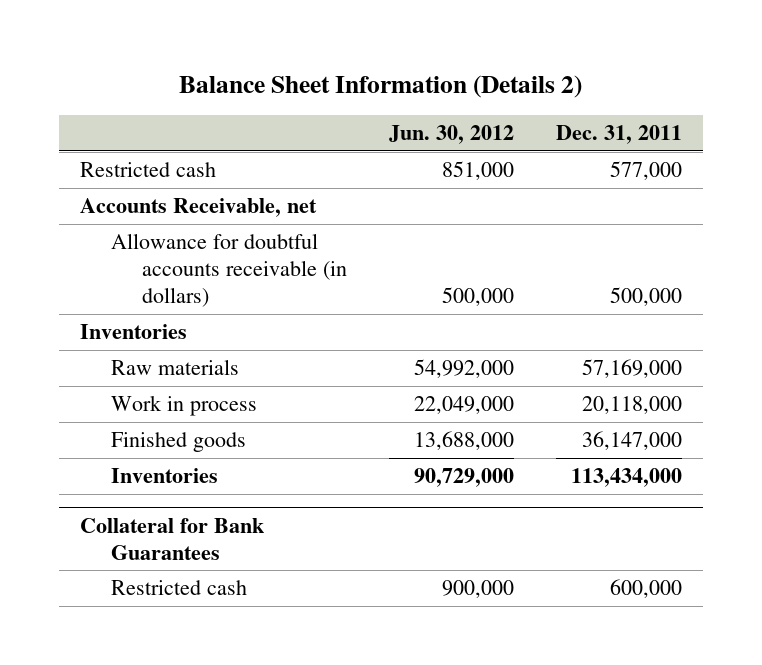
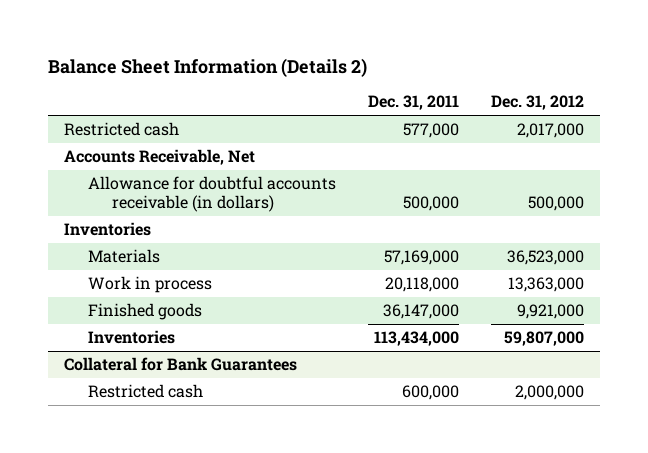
[388,125,514,145] Jun. 30, 2012 -> none
none -> [491,95,585,111] Dec. 31, 2012
[79,198,317,218] Accounts Receivable, net -> [64,149,256,166] Accounts Receivable, Net
[110,359,239,376] Raw materials -> [88,249,161,264] Materials

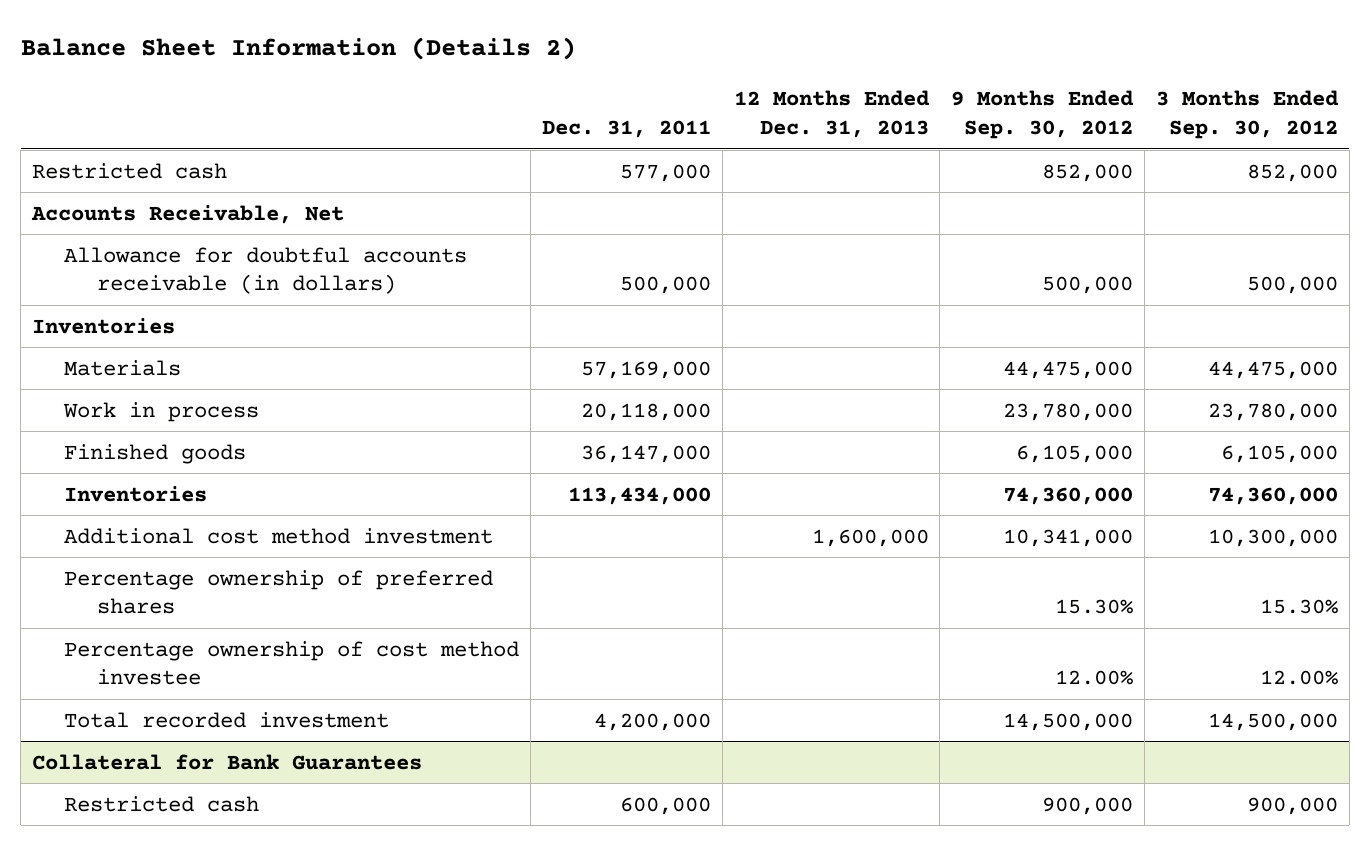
[491,95,585,111] Dec. 31, 2012 -> none
none -> [733,90,930,139] 12 Months Ended Dec. 31, 2013
none -> [951,90,1135,140] 9 Months Ended Sep. 30, 2012
none -> [1155,90,1339,140] 3 Months Ended Sep. 30, 2012
none -> [64,527,494,544] Additional cost method investment
none -> [64,569,494,615] Percentage ownership of preferred shares
none -> [64,640,520,686] Percentage ownership of cost method investee
none -> [64,711,390,728] Total recorded investment

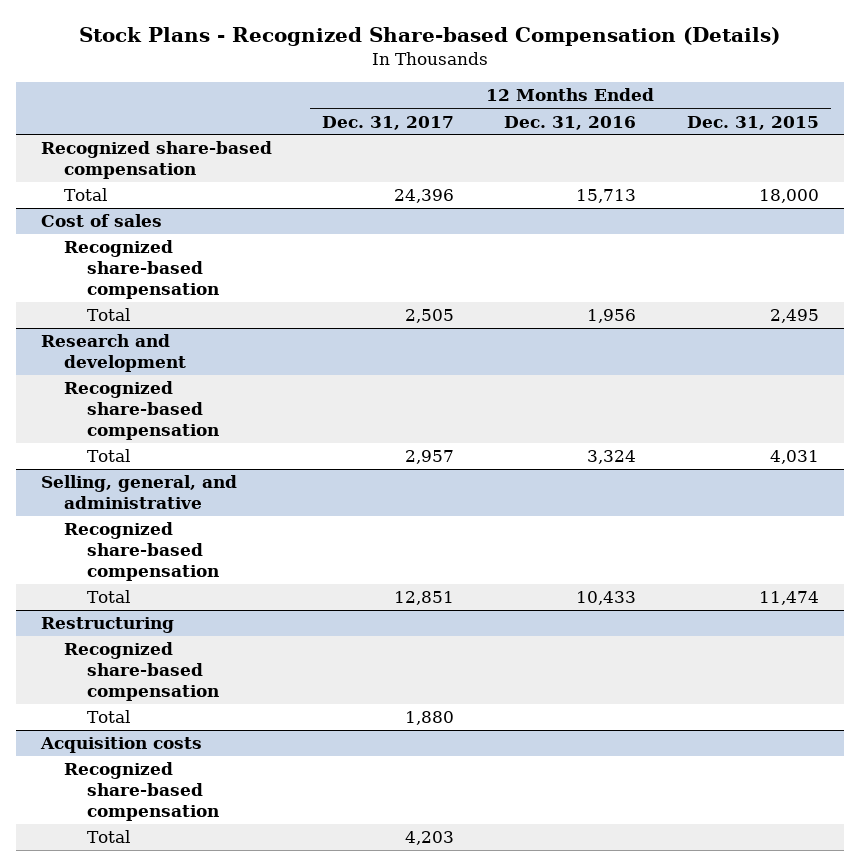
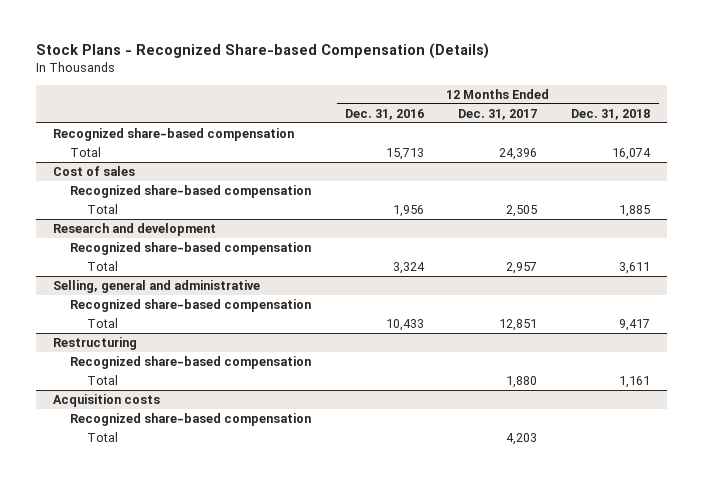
[686,115,819,130] Dec. 31, 2015 -> none
none -> [571,108,651,120] Dec. 31, 2018
[40,475,237,510] Selling, general, and administrative -> [52,279,260,293] Selling, general and administrative

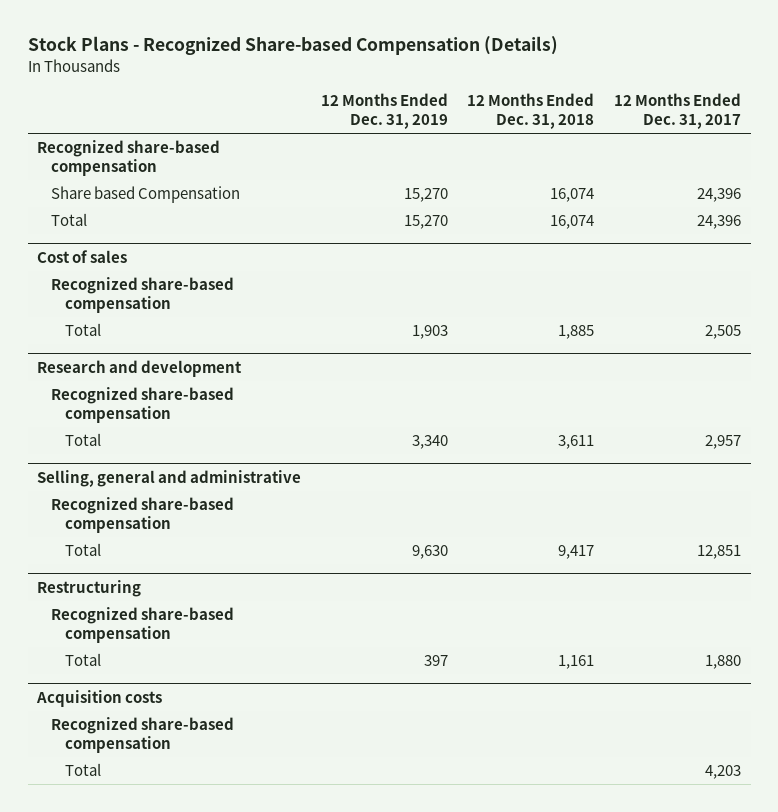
[345,108,425,120] Dec. 31, 2016 -> none
none -> [320,93,448,130] 12 Months Ended Dec. 31, 2019
none -> [51,186,241,204] Share based Compensation

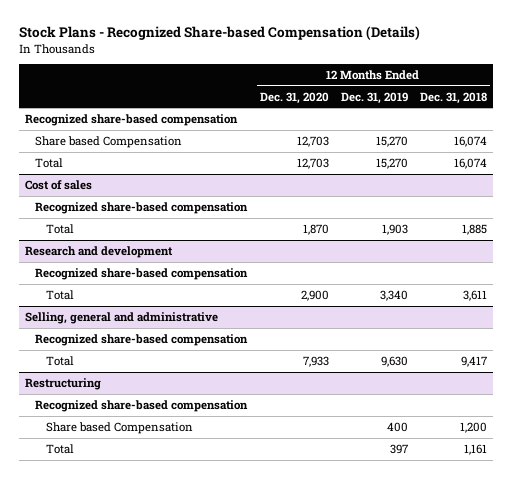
[613,93,741,130] 12 Months Ended Dec. 31, 2017 -> none
none -> [259,91,329,104] Dec. 31, 2020
none -> [46,421,194,434] Share based Compensation
[36,689,163,707] Acquisition costs -> none
[51,717,235,754] Recognized share-based compensation -> none
[64,763,101,777] Total -> none

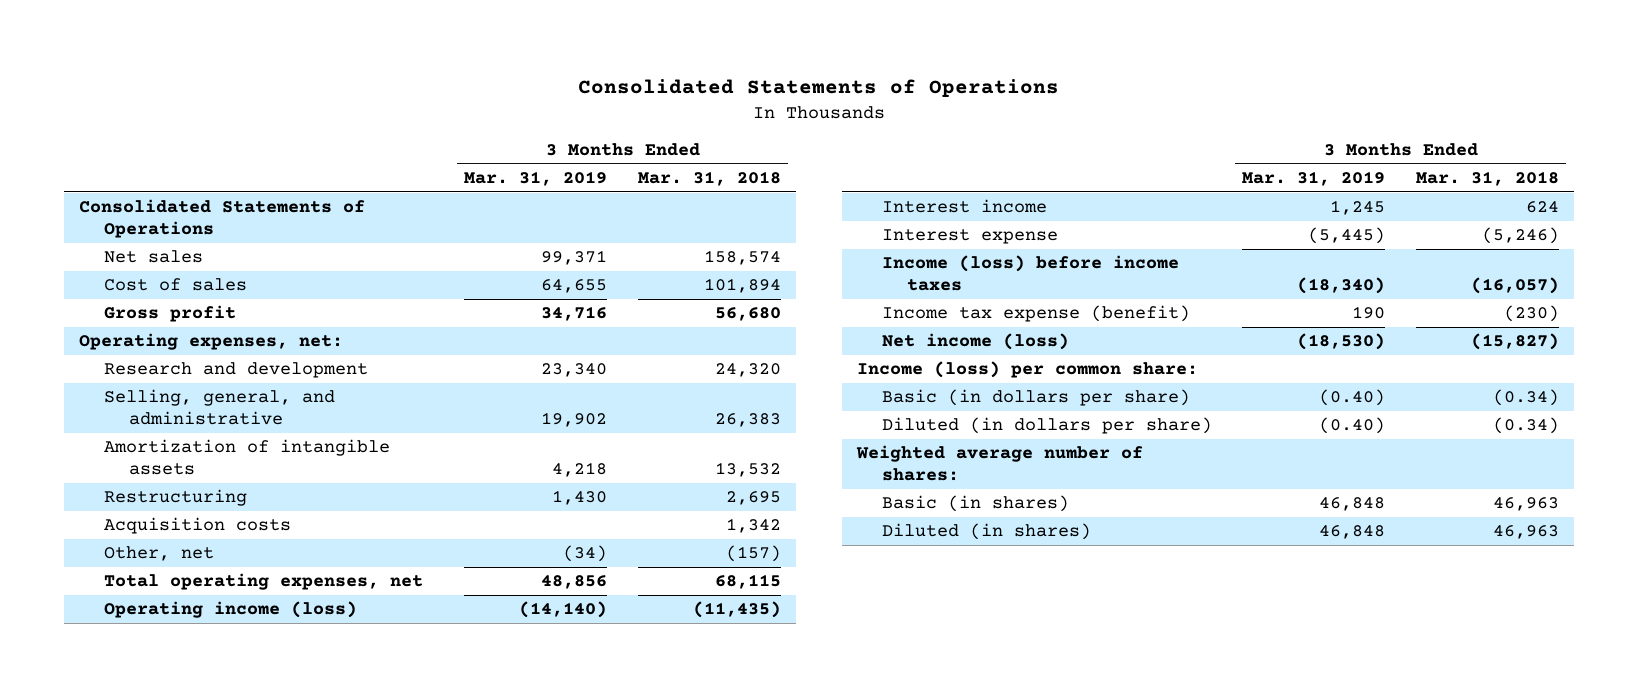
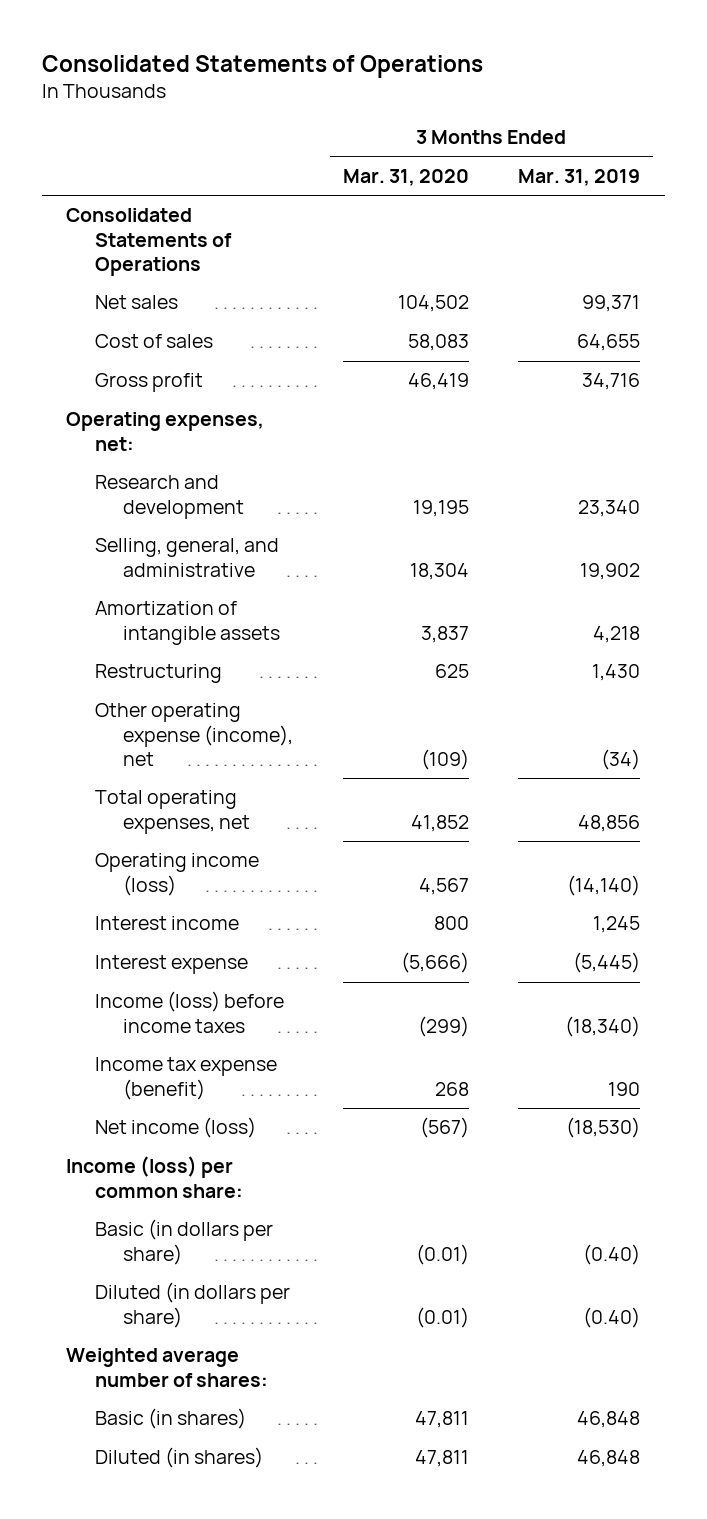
[637,171,781,187] Mar. 31, 2018 -> none
none -> [342,168,469,186] Mar. 31, 2020
[103,517,291,535] Acquisition costs -> none
[103,546,214,562] Other, net -> [94,703,294,766] Other operating expense (income), net

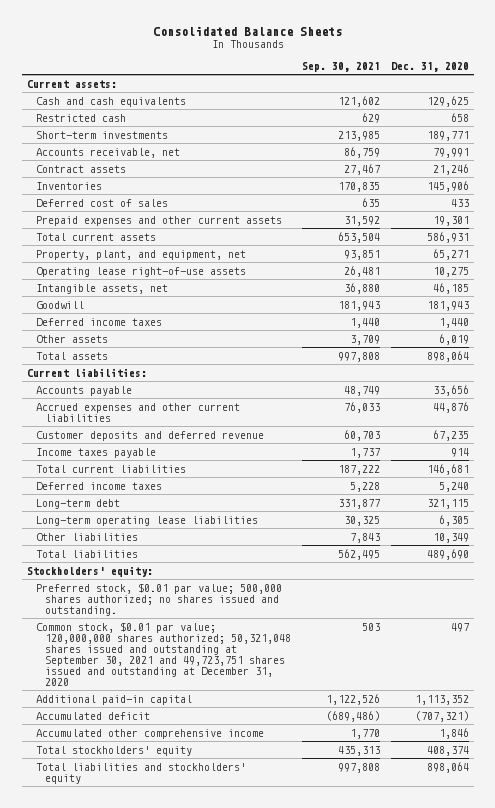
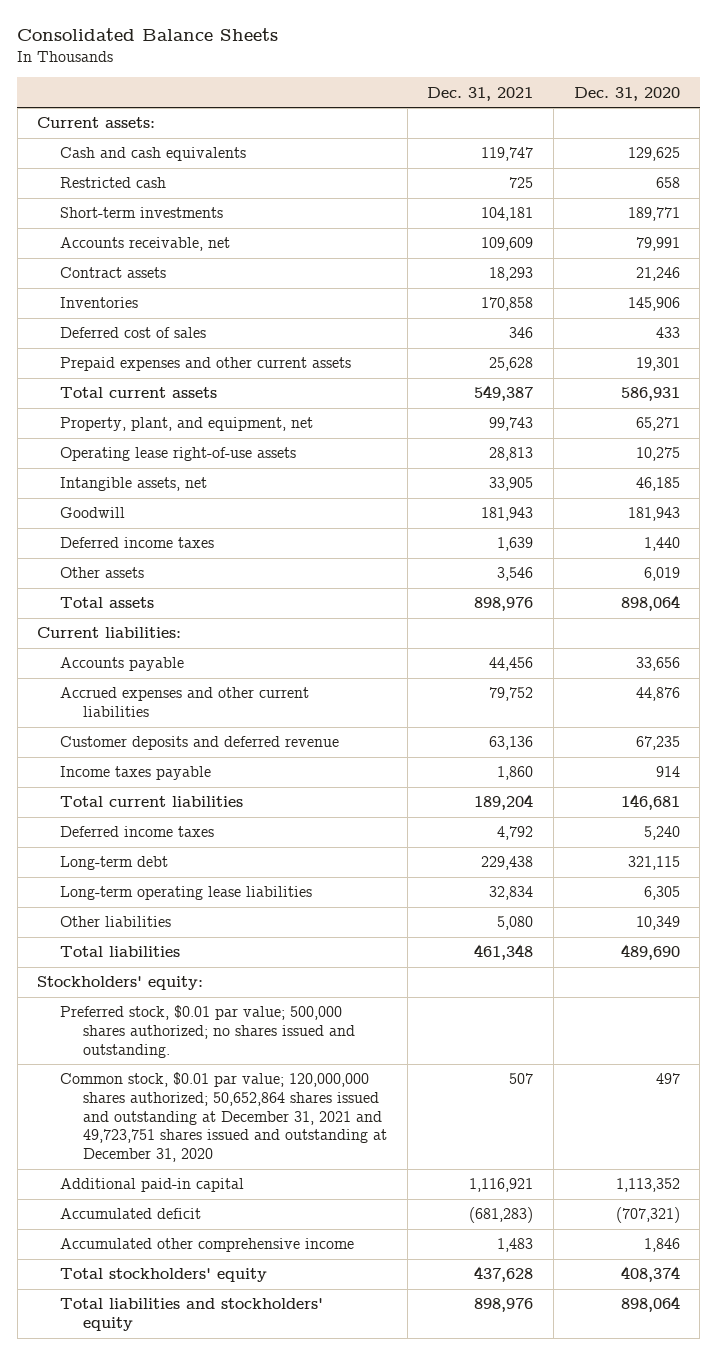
[301,61,380,72] Sep. 30, 2021 -> none
none -> [427,86,534,101] Dec. 31, 2021
[35,621,292,686] Common stock, $0.01 par value; 120,000,000 shares authorized; 50,321,048 shares issued and outstanding at September 30, 2021 and 49,723,751 shares issued and outstanding at December 31, 2020 -> [60,1072,388,1162] Common stock, $0.01 par value; 120,000,000 shares authorized; 50,652,864 shares issued and outstanding at December 31, 2021 and 49,723,751 shares issued and outstanding at December 31, 2020

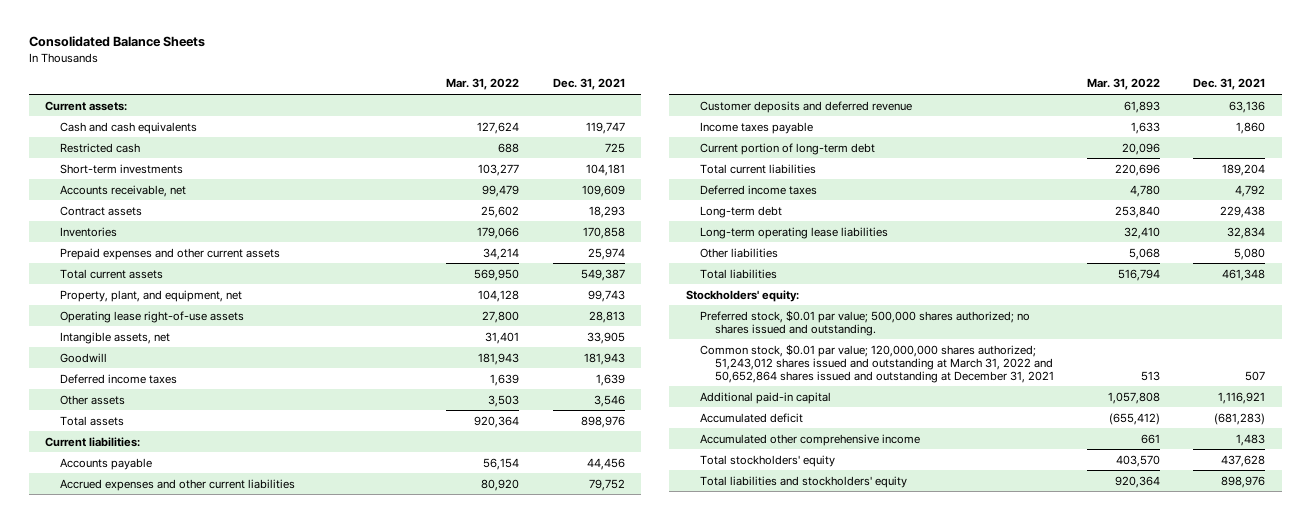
[573,86,680,101] Dec. 31, 2020 -> none
none -> [446,78,520,91] Mar. 31, 2022
[60,327,207,339] Deferred cost of sales -> none
[489,357,534,372] 25,628 -> [587,247,625,260] 25,974
none -> [700,142,876,155] Current portion of long-term debt
[60,1072,388,1162] Common stock, $0.01 par value; 120,000,000 shares authorized; 50,652,864 shares issued and outstanding at December 31, 2021 and 49,723,751 shares issued and outstanding at December 31, 2020 -> [700,343,1054,383] Common stock, $0.01 par value; 120,000,000 shares authorized; 51,243,012 shares issued and outstanding at March 31, 2022 and 50,652,864 shares issued and outstanding at December 31, 2021

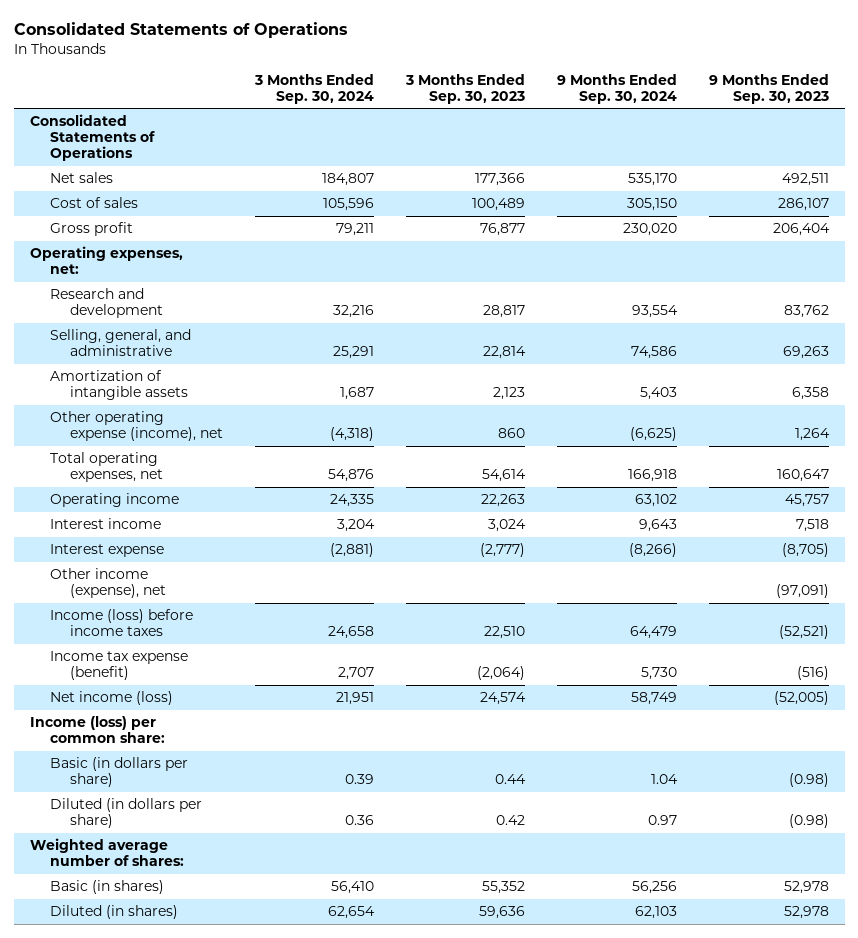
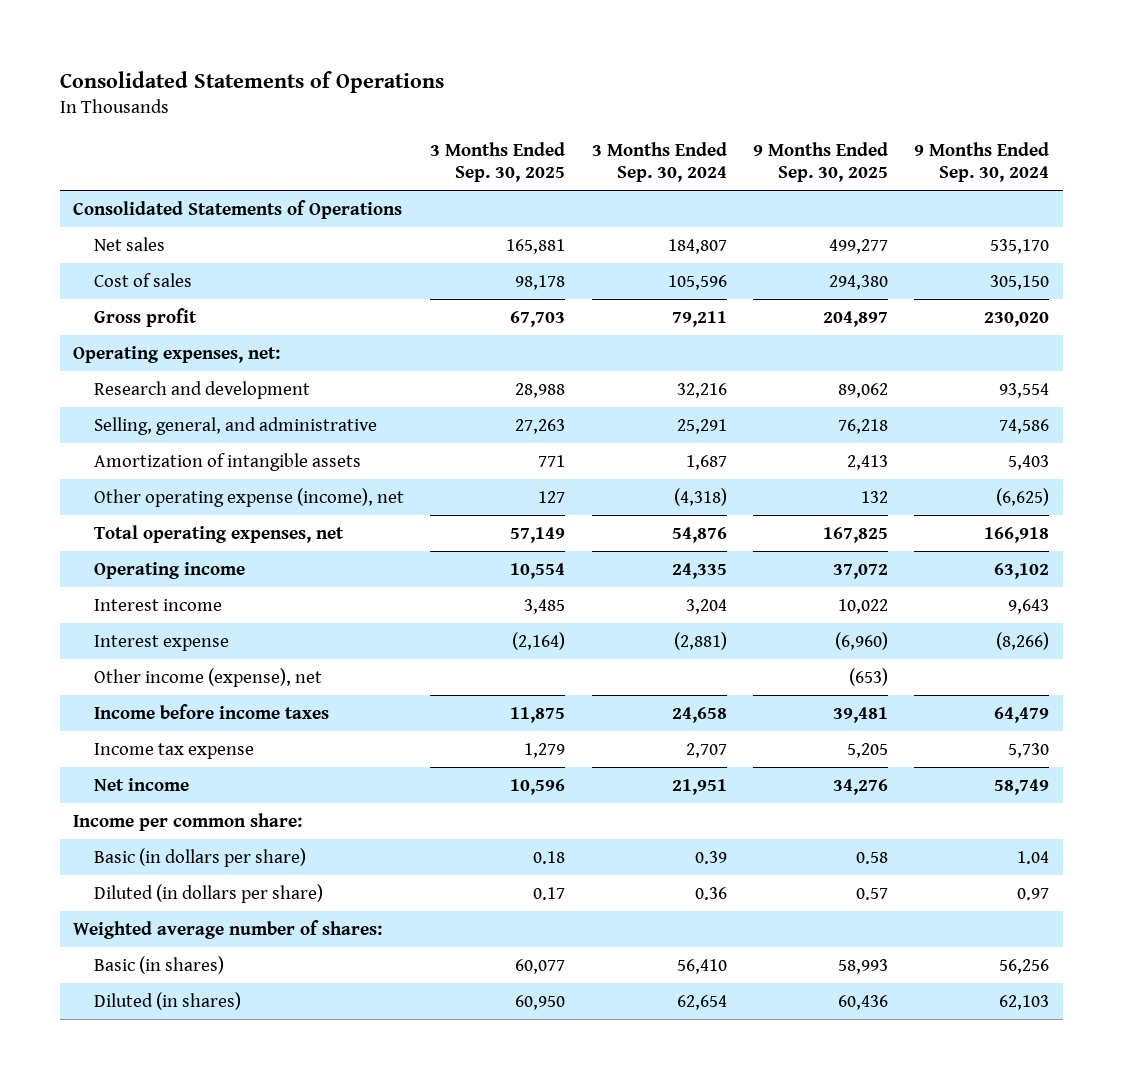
[405,73,526,104] 3 Months Ended Sep. 30, 2023 -> none
[708,73,829,104] 9 Months Ended Sep. 30, 2023 -> none
none -> [430,141,566,183] 3 Months Ended Sep. 30, 2025
none -> [753,141,889,183] 9 Months Ended Sep. 30, 2025
[49,609,193,637] Income (loss) before income taxes -> [94,703,330,719] Income before income taxes
[49,651,188,681] Income tax expense (benefit) -> [94,742,255,759] Income tax expense
[49,691,173,706] Net income (loss) -> [94,777,190,791] Net income
[29,716,165,744] Income (loss) per common share: -> [72,812,302,831] Income per common share:

